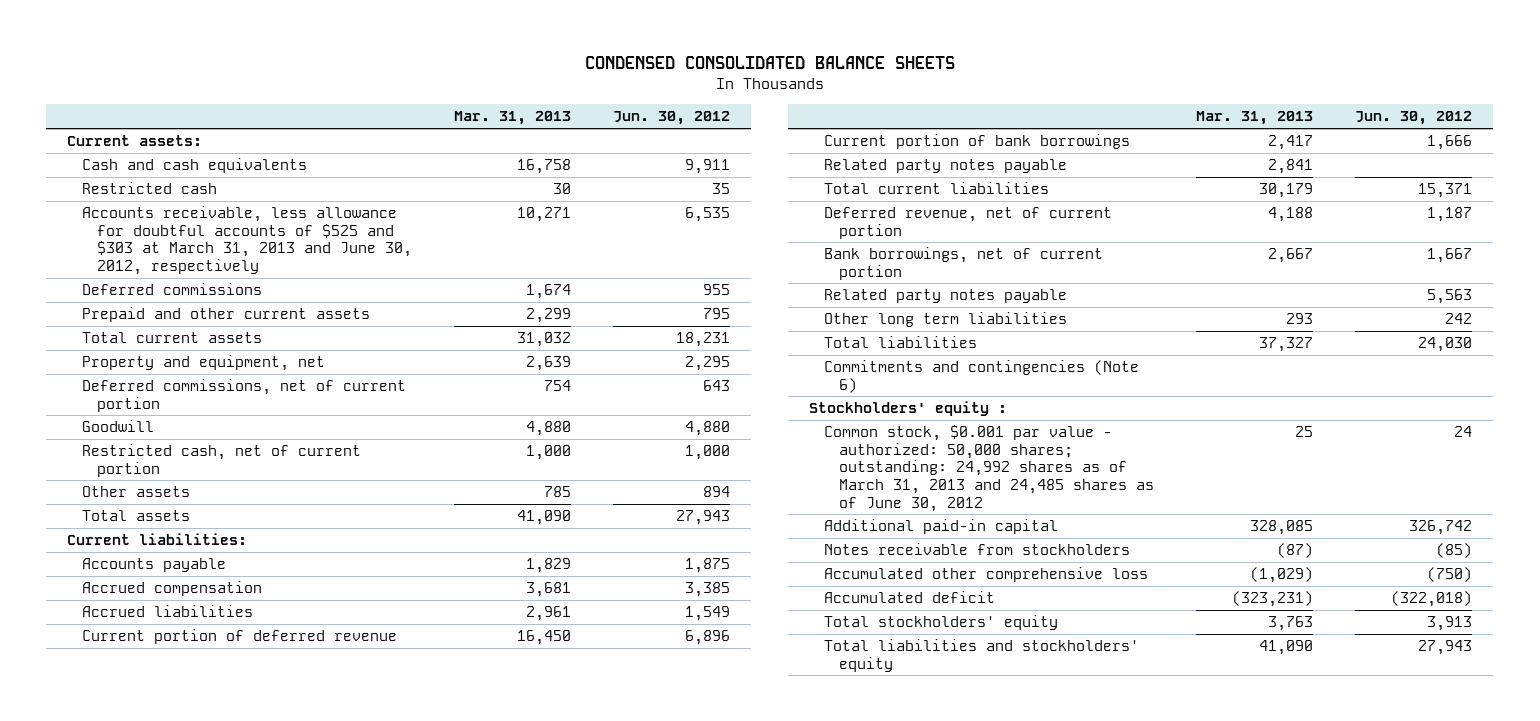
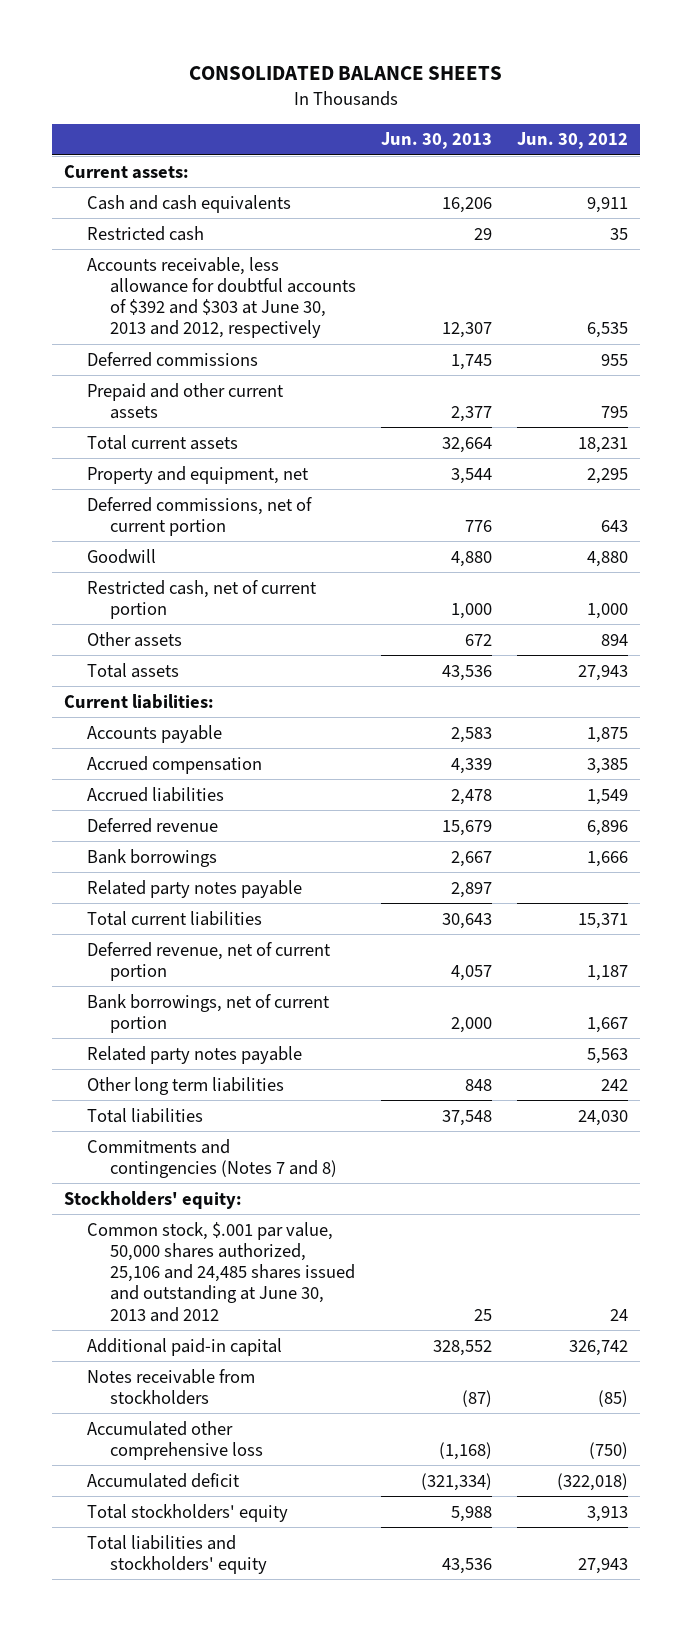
[584,56,955,70] CONDENSED CONSOLIDATED BALANCE SHEETS -> [188,66,502,81] CONSOLIDATED BALANCE SHEETS
[454,111,572,126] Mar. 31, 2013 -> none
none -> [380,132,492,150] Jun. 30, 2013
[82,206,413,275] Accounts receivable, less allowance for doubtful accounts of $525 and $303 at March 31, 2013 and June 30, 2012, respectively -> [86,256,356,339] Accounts receivable, less allowance for doubtful accounts of $392 and $303 at June 30, 2013 and 2012, respectively
[82,629,398,645] Current portion of deferred revenue -> [86,817,218,833] Deferred revenue
[824,134,1131,150] Current portion of bank borrowings -> [86,848,217,867] Bank borrowings
[824,360,1140,393] Commitments and contingencies (Note 6) -> [86,1138,337,1178] Commitments and contingencies (Notes 7 and 8)
[809,401,1008,417] Stockholders' equity : -> [64,1190,243,1209] Stockholders' equity:
[824,425,1155,512] Common stock, $0.001 par value - authorized: 50,000 shares; outstanding: 24,992 shares as of March 31, 2013 and 24,485 shares as of June 30, 2012 -> [86,1221,355,1322] Common stock, $.001 par value, 50,000 shares authorized, 25,106 and 24,485 shares issued and outstanding at June 30, 2013 and 2012

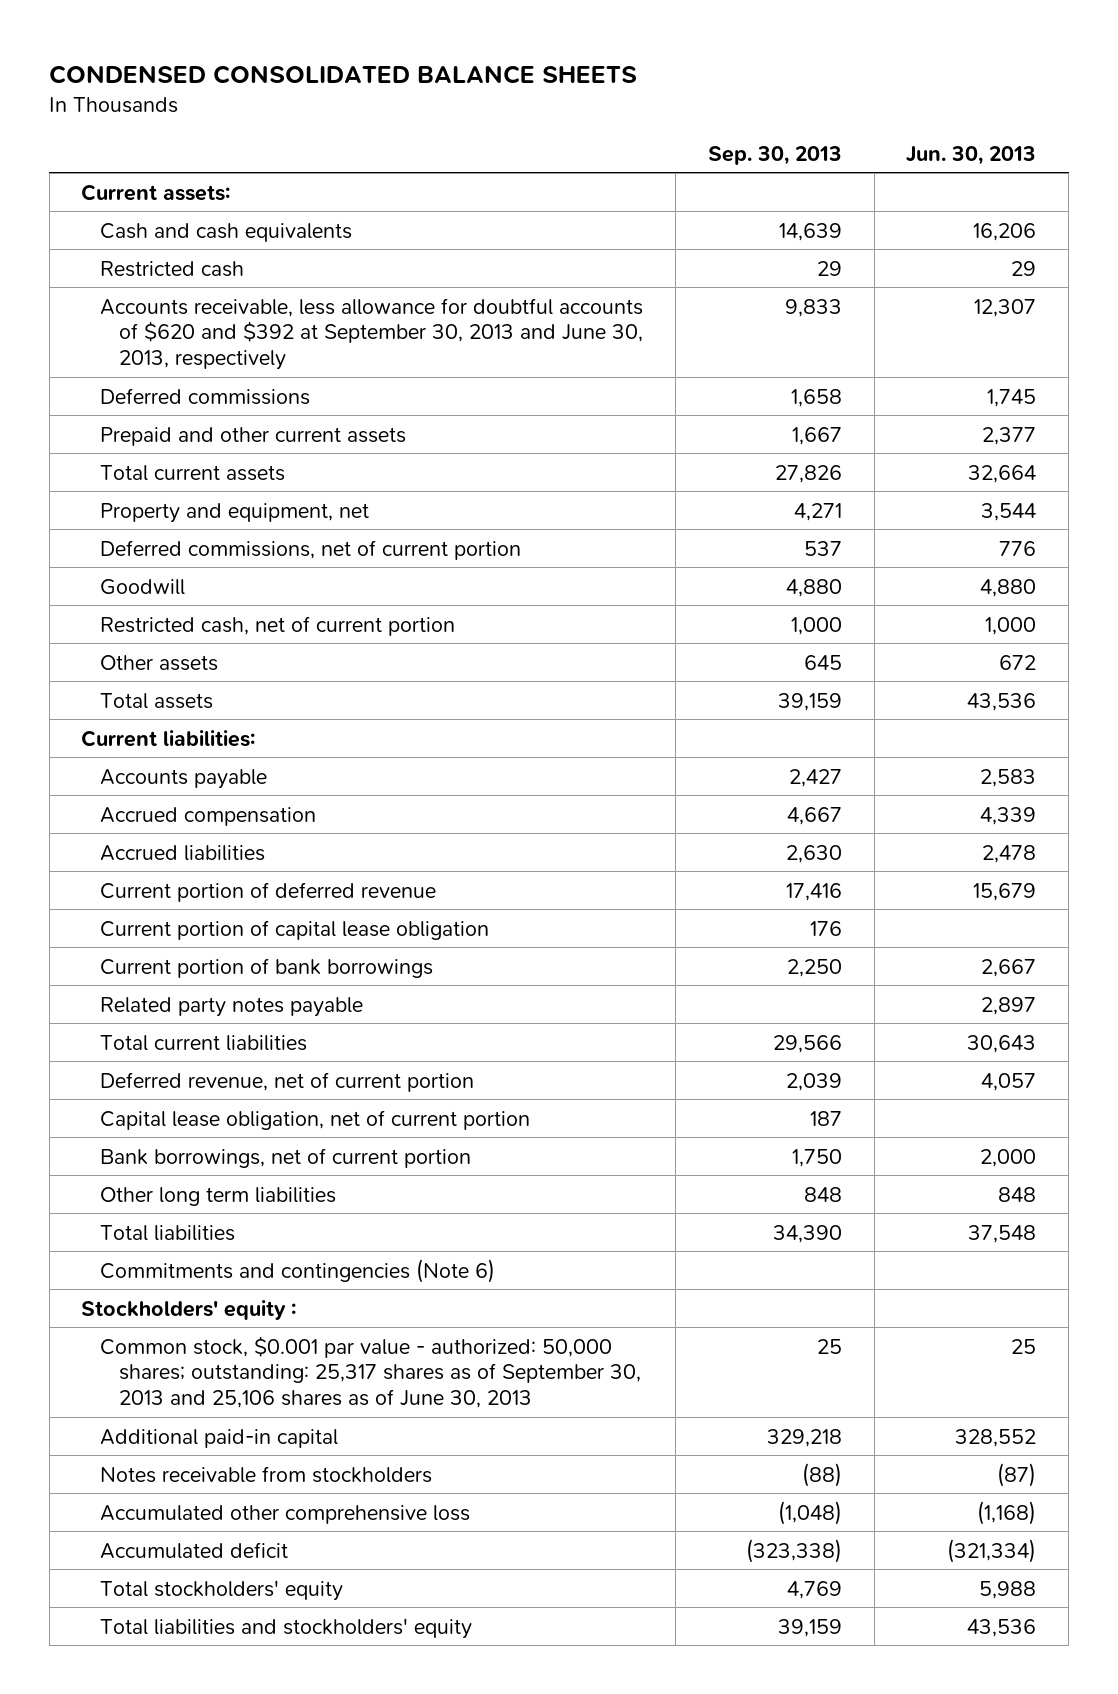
[188,66,502,81] CONSOLIDATED BALANCE SHEETS -> [49,64,638,84] CONDENSED CONSOLIDATED BALANCE SHEETS
[516,132,628,150] Jun. 30, 2012 -> none
none -> [707,145,842,165] Sep. 30, 2013
[86,256,356,339] Accounts receivable, less allowance for doubtful accounts of $392 and $303 at June 30, 2013 and 2012, respectively -> [100,297,644,371] Accounts receivable, less allowance for doubtful accounts of $620 and $392 at September 30, 2013 and June 30, 2013, respectively
[86,817,218,833] Deferred revenue -> [100,881,437,902] Current portion of deferred revenue
none -> [100,919,490,940] Current portion of capital lease obligation
[86,848,217,867] Bank borrowings -> [100,957,434,978] Current portion of bank borrowings
none -> [100,1109,531,1130] Capital lease obligation, net of current portion
[86,1045,302,1064] Related party notes payable -> none
[86,1138,337,1178] Commitments and contingencies (Notes 7 and 8) -> [100,1258,496,1283] Commitments and contingencies (Note 6)
[64,1190,243,1209] Stockholders' equity: -> [81,1299,297,1320] Stockholders' equity :
[86,1221,355,1322] Common stock, $.001 par value, 50,000 shares authorized, 25,106 and 24,485 shares issued and outstanding at June 30, 2013 and 2012 -> [100,1335,642,1409] Common stock, $0.001 par value - authorized: 50,000 shares; outstanding: 25,317 shares as of September 30, 2013 and 25,106 shares as of June 30, 2013

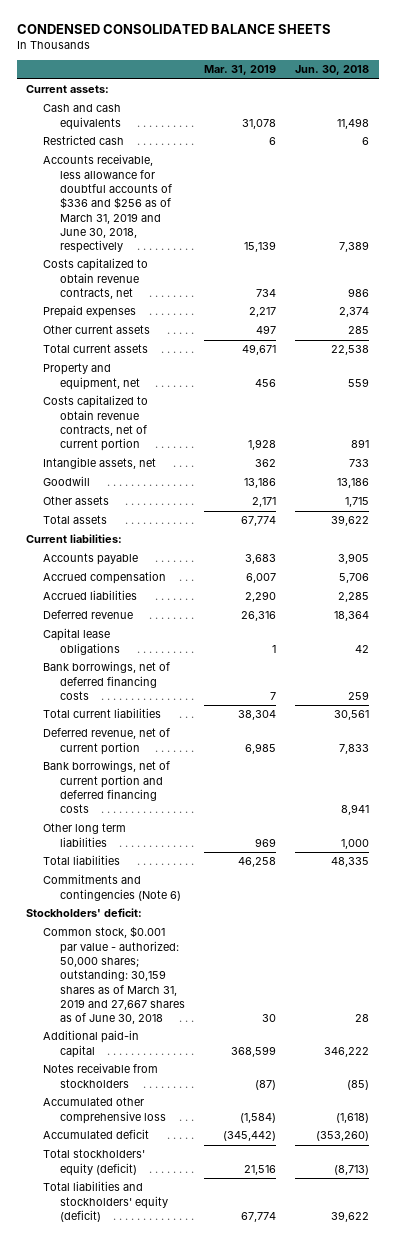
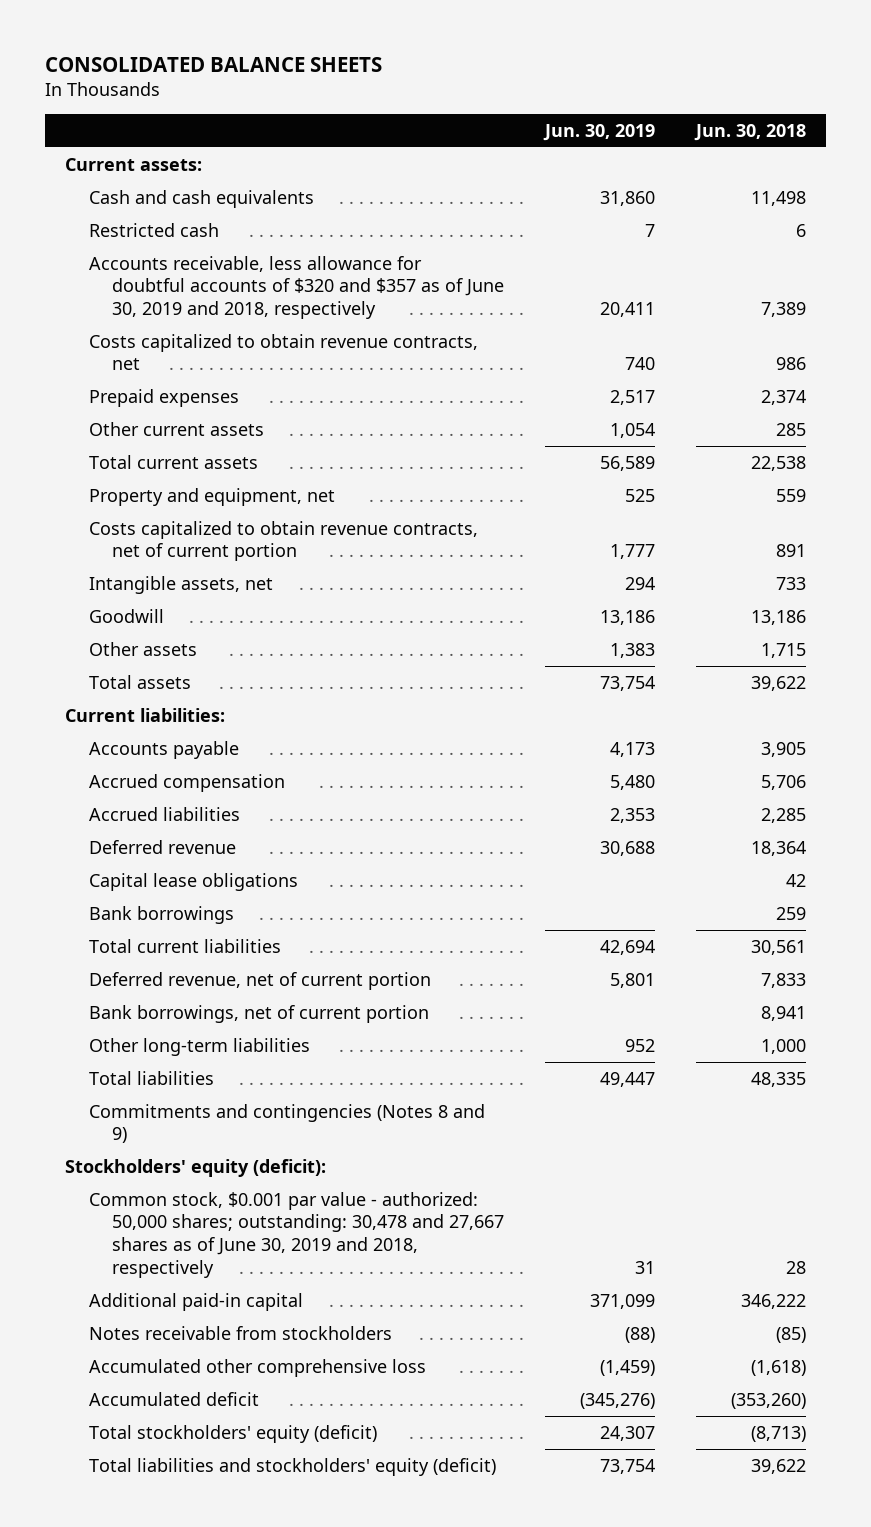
[16,23,331,34] CONDENSED CONSOLIDATED BALANCE SHEETS -> [44,57,382,73] CONSOLIDATED BALANCE SHEETS
[204,65,277,76] Mar. 31, 2019 -> none
none -> [542,123,655,141] Jun. 30, 2019
[43,154,172,254] Accounts receivable, less allowance for doubtful accounts of $336 and $256 as of March 31, 2019 and June 30, 2018, respectively -> [88,255,504,320] Accounts receivable, less allowance for doubtful accounts of $320 and $357 as of June 30, 2019 and 2018, respectively
[43,661,171,700] Bank borrowings, net of deferred financing costs -> [88,905,234,924] Bank borrowings
[43,760,171,814] Bank borrowings, net of current portion and deferred financing costs -> [88,1004,429,1023] Bank borrowings, net of current portion
[43,823,127,847] Other long term liabilities -> [88,1037,310,1056] Other long-term liabilities
[43,874,181,901] Commitments and contingencies (Note 6) -> [88,1103,485,1144] Commitments and contingencies (Notes 8 and 9)
[26,908,143,918] Stockholders' deficit: -> [65,1158,327,1177] Stockholders' equity (deficit):
[43,926,185,1025] Common stock, $0.001 par value - authorized: 50,000 shares; outstanding: 30,159 shares as of March 31, 2019 and 27,667 shares as of June 30, 2018 -> [88,1191,504,1278] Common stock, $0.001 par value - authorized: 50,000 shares; outstanding: 30,478 and 27,667 shares as of June 30, 2019 and 2018, respectively

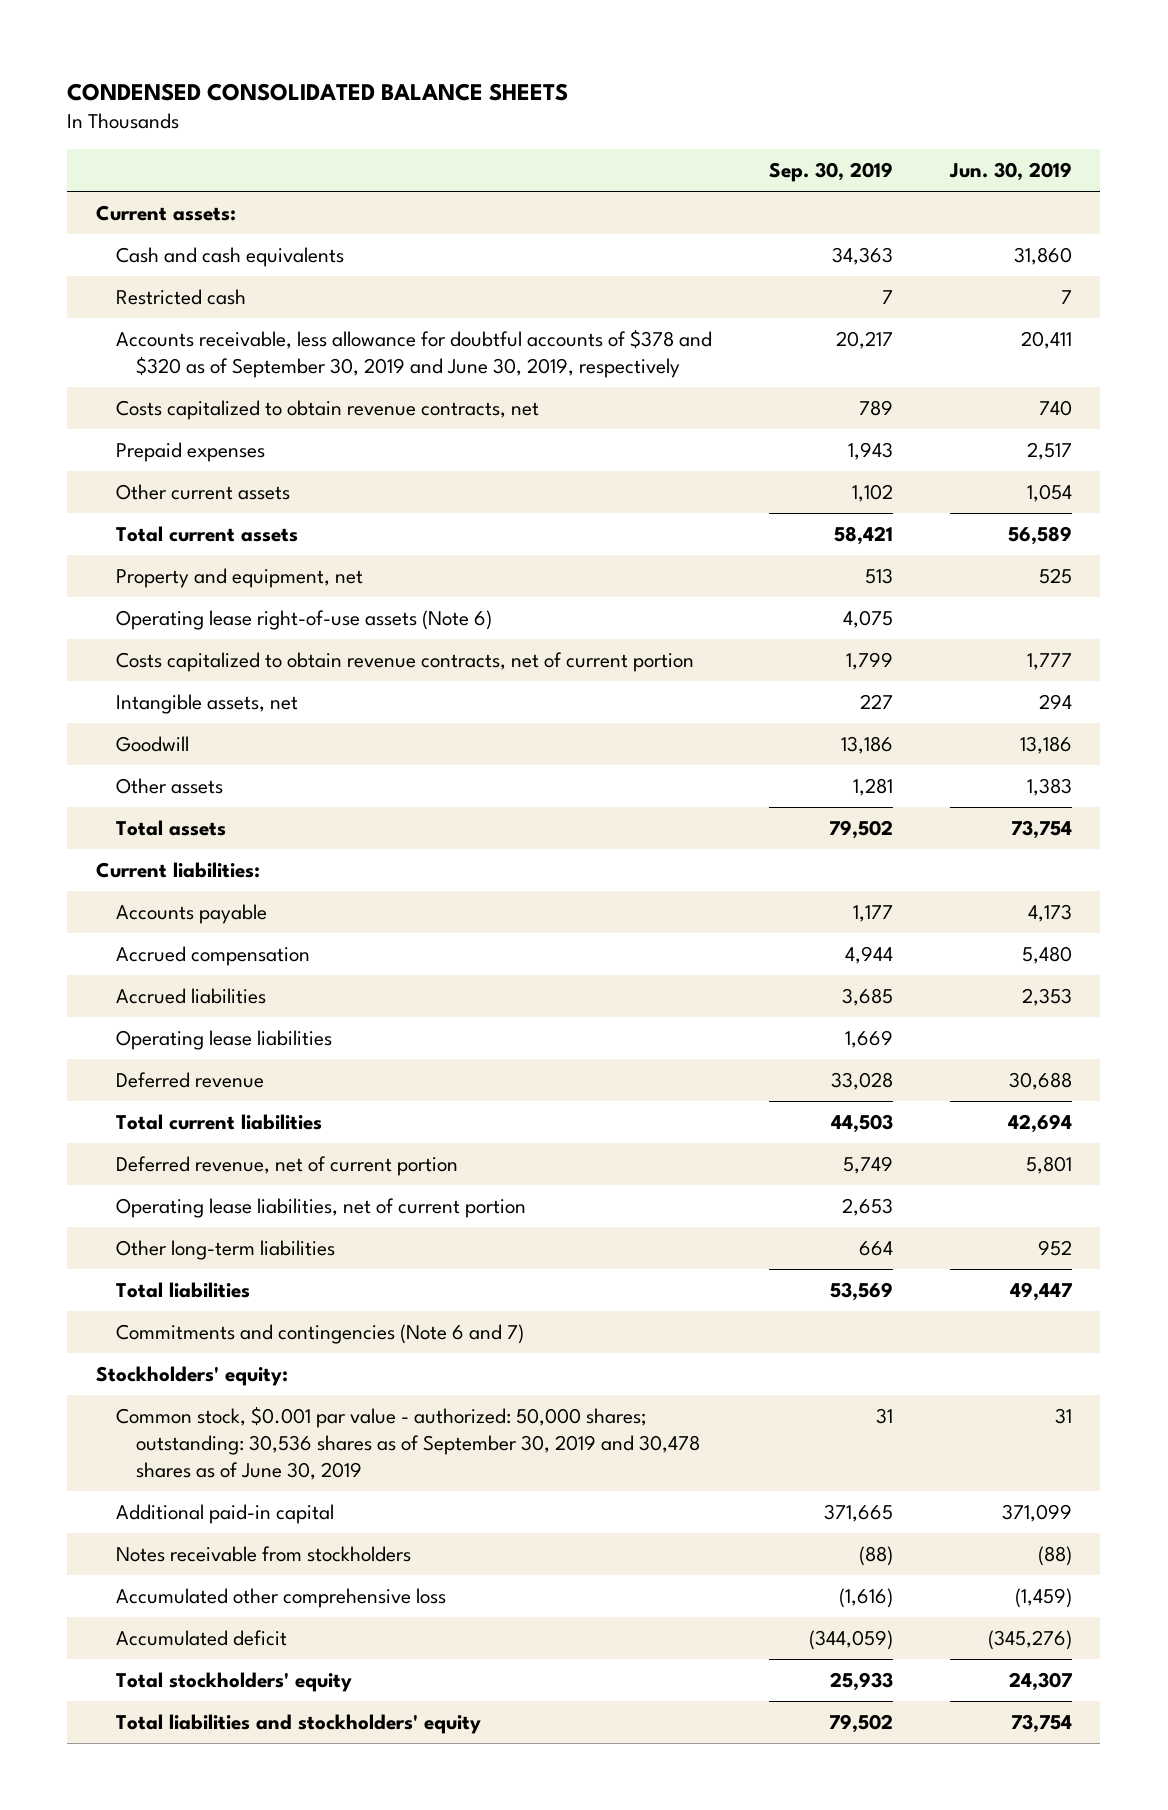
[44,57,382,73] CONSOLIDATED BALANCE SHEETS -> [67,82,569,101] CONDENSED CONSOLIDATED BALANCE SHEETS
[693,123,806,141] Jun. 30, 2018 -> none
none -> [768,161,893,182] Sep. 30, 2019
[88,255,504,320] Accounts receivable, less allowance for doubtful accounts of $320 and $357 as of June 30, 2019 and 2018, respectively -> [115,328,712,378] Accounts receivable, less allowance for doubtful accounts of $378 and $320 as of September 30, 2019 and June 30, 2019, respectively
none -> [115,609,492,630] Operating lease right-of-use assets (Note 6)
none -> [115,1029,332,1050] Operating lease liabilities
[88,872,298,891] Capital lease obligations -> none
[88,905,234,924] Bank borrowings -> none
[88,1004,429,1023] Bank borrowings, net of current portion -> none
none -> [115,1197,526,1218] Operating lease liabilities, net of current portion
[88,1103,485,1144] Commitments and contingencies (Notes 8 and 9) -> [115,1323,524,1344] Commitments and contingencies (Note 6 and 7)
[65,1158,327,1177] Stockholders' equity (deficit): -> [95,1365,288,1386] Stockholders' equity:
[88,1191,504,1278] Common stock, $0.001 par value - authorized: 50,000 shares; outstanding: 30,478 and 27,667 shares as of June 30, 2019 and 2018, respectively -> [115,1405,701,1480] Common stock, $0.001 par value - authorized: 50,000 shares; outstanding: 30,536 shares as of September 30, 2019 and 30,478 shares as of June 30, 2019
[88,1424,377,1443] Total stockholders' equity (deficit) -> [115,1671,352,1692] Total stockholders' equity
[88,1457,496,1476] Total liabilities and stockholders' equity (deficit) -> [115,1713,481,1734] Total liabilities and stockholders' equity

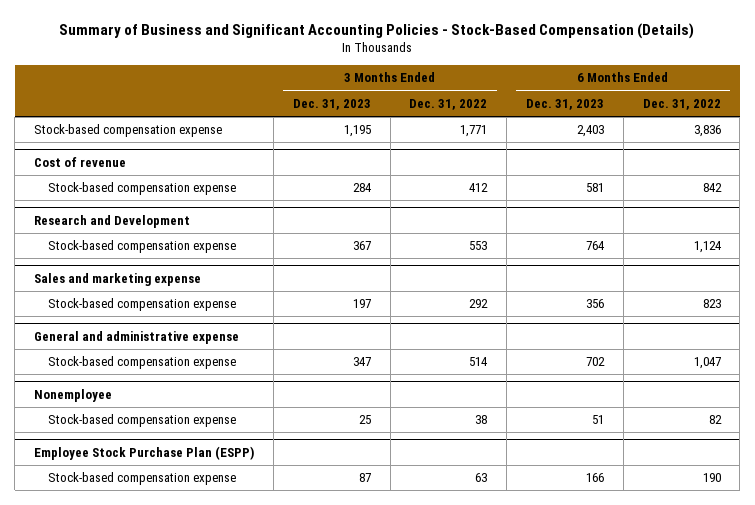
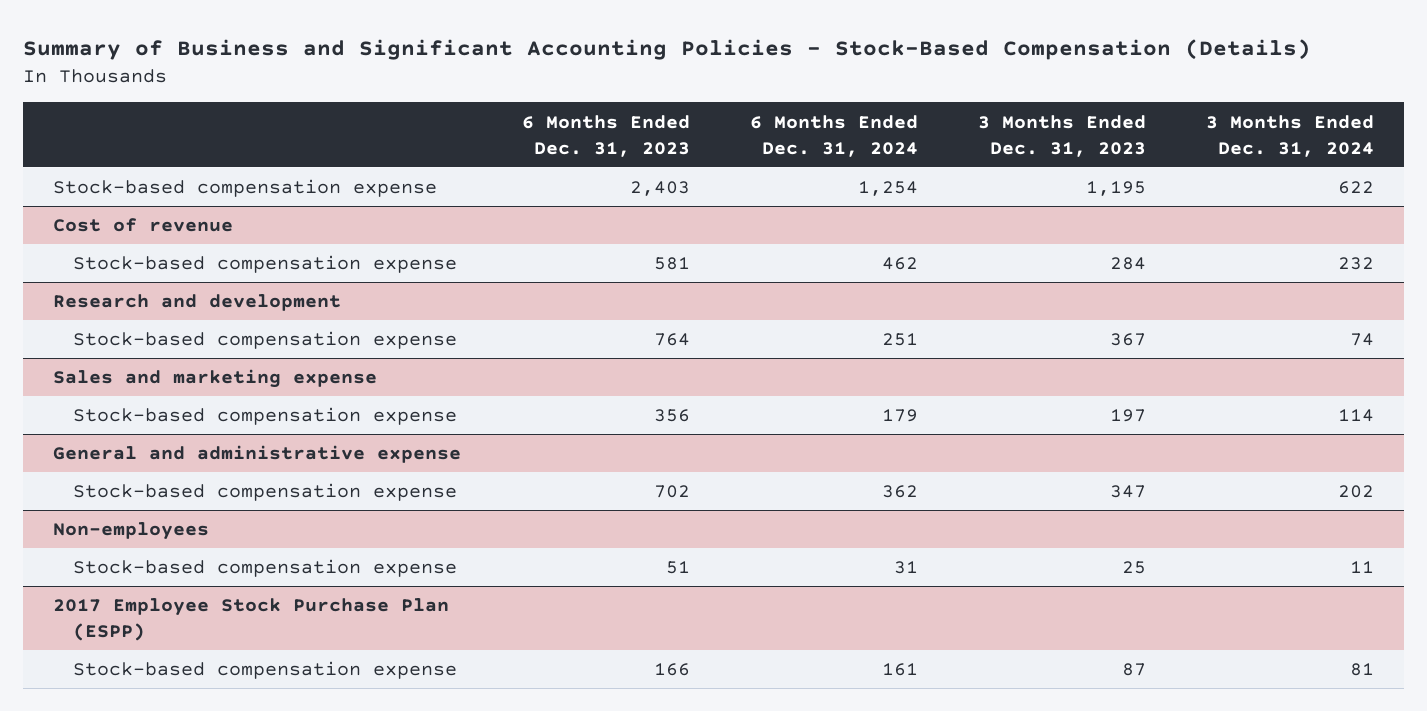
[409,98,488,110] Dec. 31, 2022 -> none
[642,98,721,110] Dec. 31, 2022 -> none
none -> [749,114,918,157] 6 Months Ended Dec. 31, 2024
none -> [1205,114,1374,157] 3 Months Ended Dec. 31, 2024
[34,214,191,228] Research and Development -> [53,294,342,312] Research and development
[34,388,113,402] Nonemployee -> [53,522,210,541] Non-employees
[34,445,255,460] Employee Stock Purchase Plan (ESPP) -> [53,598,450,642] 2017 Employee Stock Purchase Plan (ESPP)

